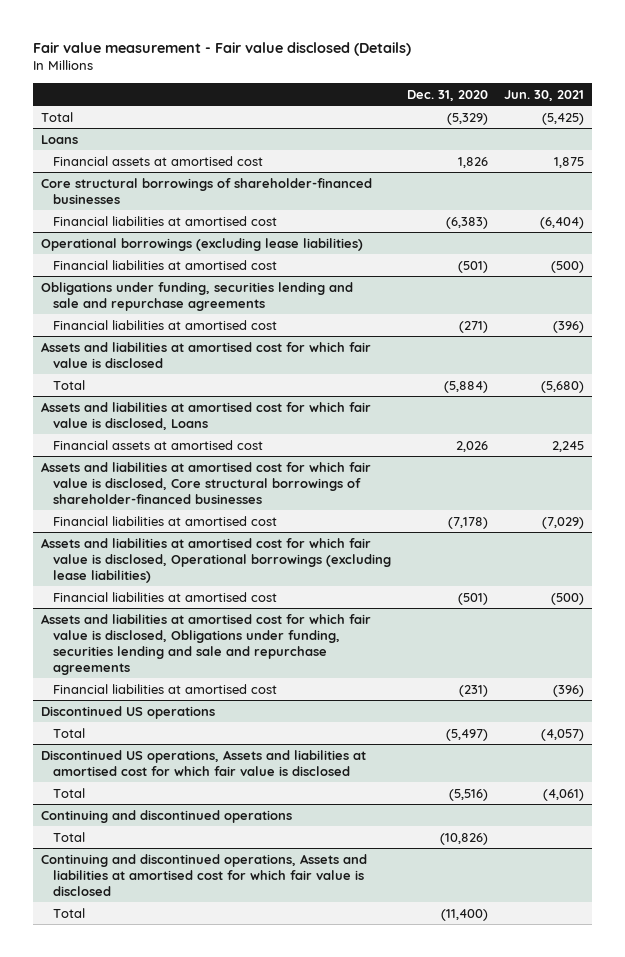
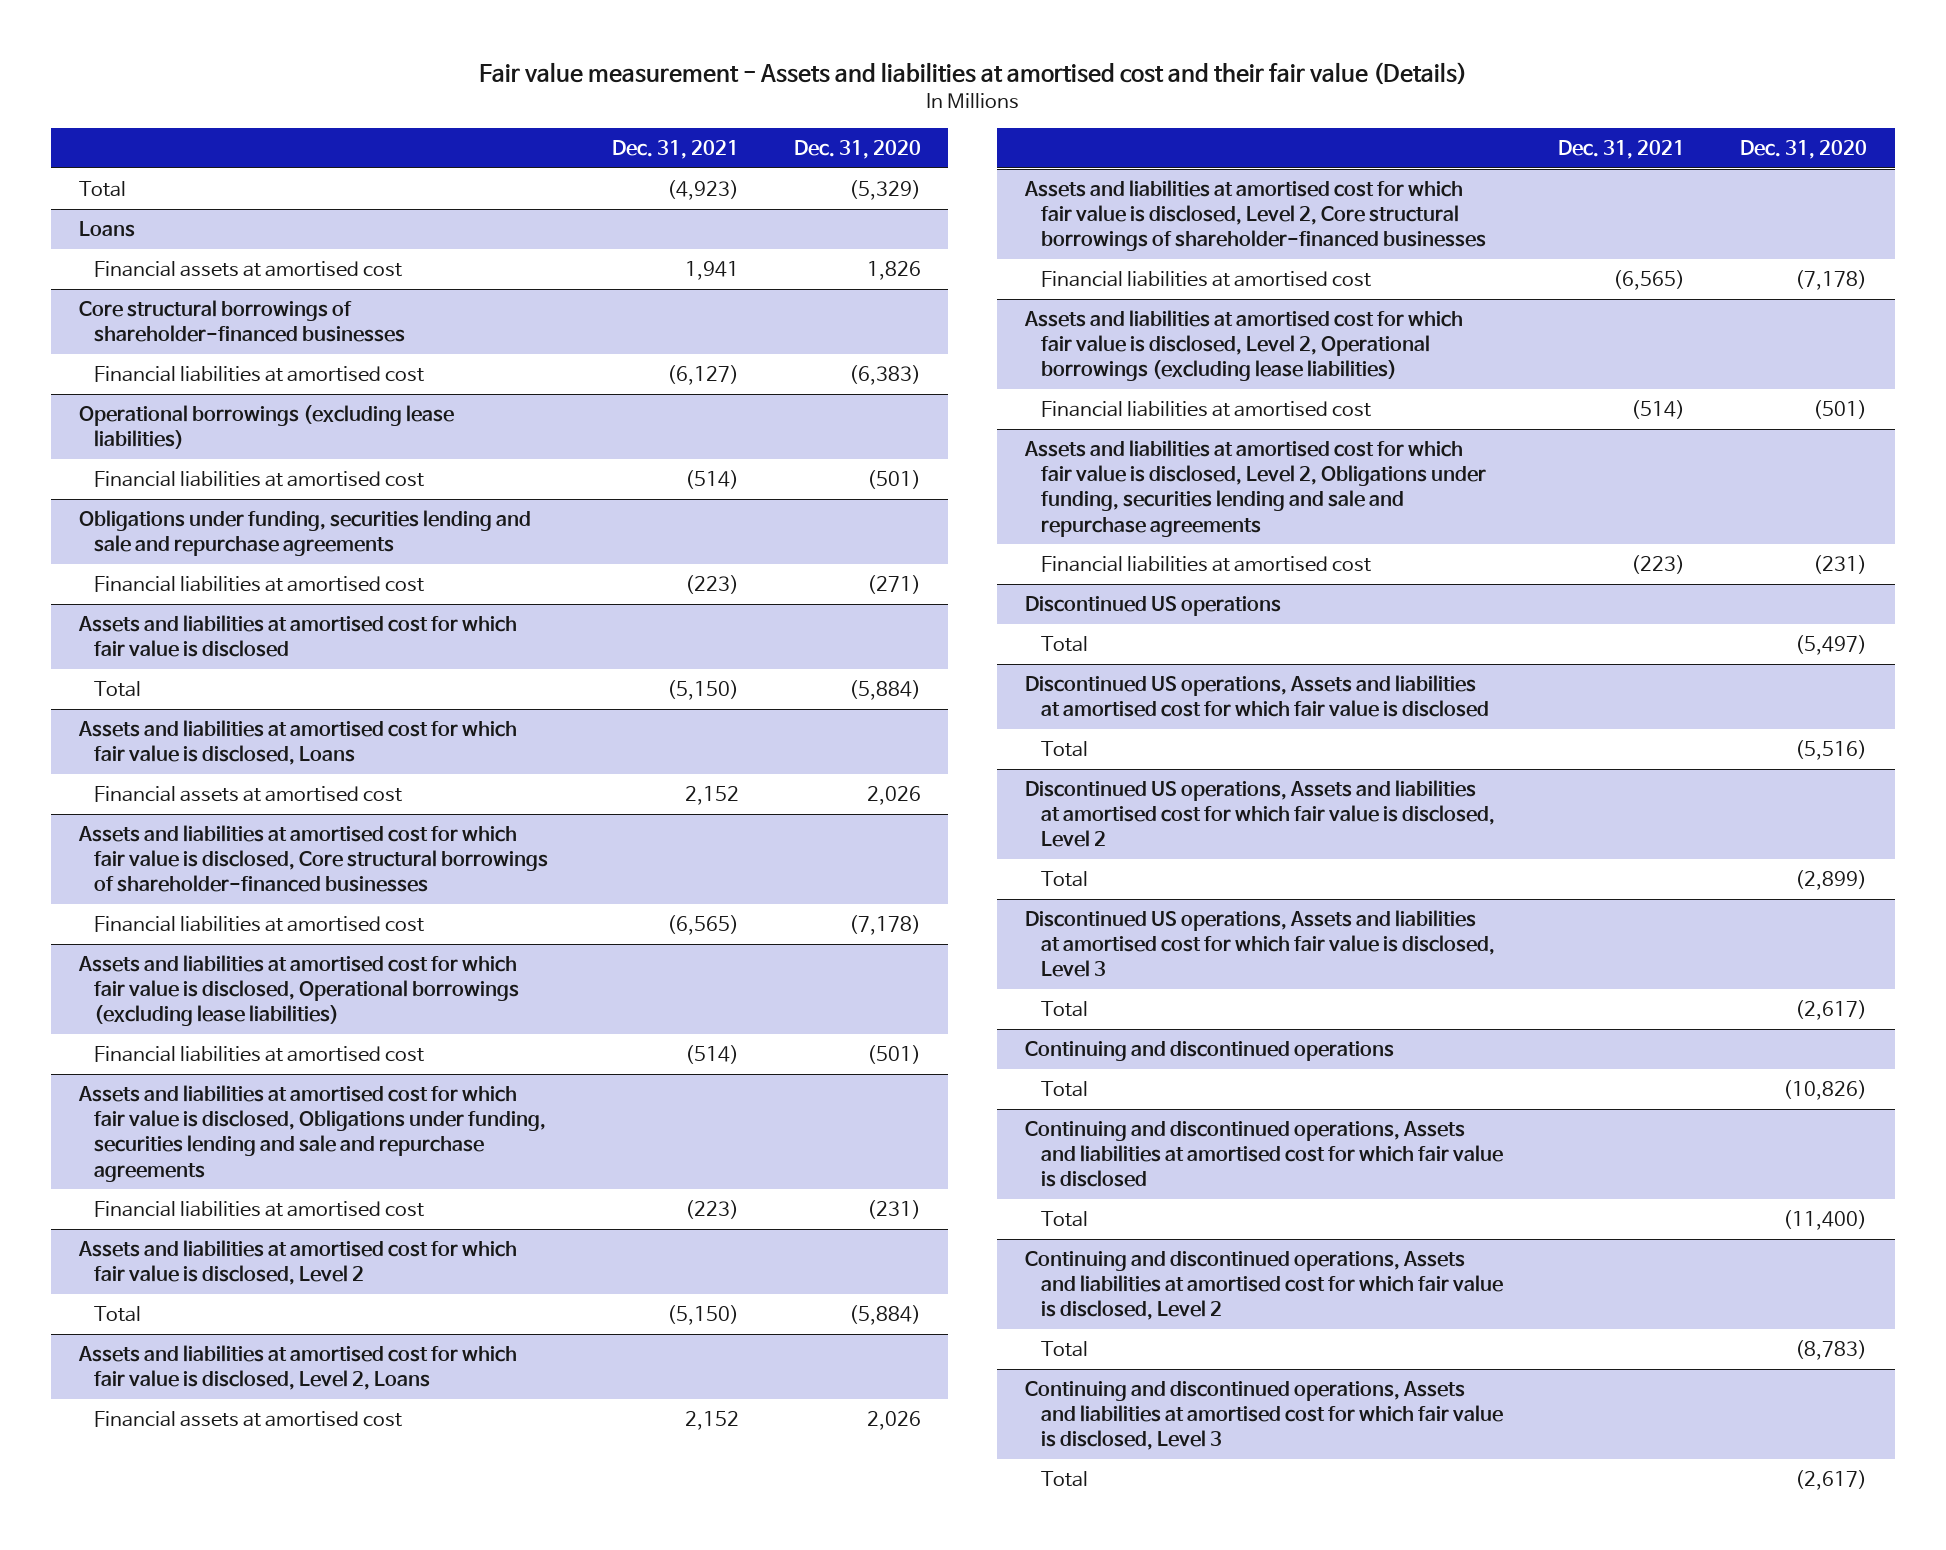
[33,42,412,57] Fair value measurement - Fair value disclosed (Details) -> [478,62,1467,86] Fair value measurement - Assets and liabilities at amortised cost and their fair value (Details)
[503,89,584,101] Jun. 30, 2021 -> none
none -> [611,139,739,159] Dec. 31, 2021
none -> [77,1240,517,1286] Assets and liabilities at amortised cost for which fair value is disclosed, Level 2
none -> [94,1306,142,1323] Total
none -> [77,1345,517,1391] Assets and liabilities at amortised cost for which fair value is disclosed, Level 2, Loans
none -> [94,1411,403,1428] Financial assets at amortised cost
none -> [1024,180,1486,252] Assets and liabilities at amortised cost for which fair value is disclosed, Level 2, Core structural borrowings of shareholder-financed businesses
none -> [1040,271,1371,288] Financial liabilities at amortised cost
none -> [1024,310,1464,382] Assets and liabilities at amortised cost for which fair value is disclosed, Level 2, Operational borrowings (excluding lease liabilities)
none -> [1040,401,1371,418] Financial liabilities at amortised cost
none -> [1024,440,1486,537] Assets and liabilities at amortised cost for which fair value is disclosed, Level 2, Obligations under funding, securities lending and sale and repurchase agreements
none -> [1040,556,1371,573] Financial liabilities at amortised cost
none -> [1025,780,1495,848] Discontinued US operations, Assets and liabilities at amortised cost for which fair value is disclosed, Level 2
none -> [1040,871,1088,888] Total
none -> [1025,910,1495,978] Discontinued US operations, Assets and liabilities at amortised cost for which fair value is disclosed, Level 3
none -> [1040,1001,1088,1018] Total
none -> [1025,1251,1503,1321] Continuing and discontinued operations, Assets and liabilities at amortised cost for which fair value is disclosed, Level 2
none -> [1040,1341,1088,1358] Total
none -> [1025,1381,1503,1451] Continuing and discontinued operations, Assets and liabilities at amortised cost for which fair value is disclosed, Level 3
none -> [1040,1471,1088,1488] Total

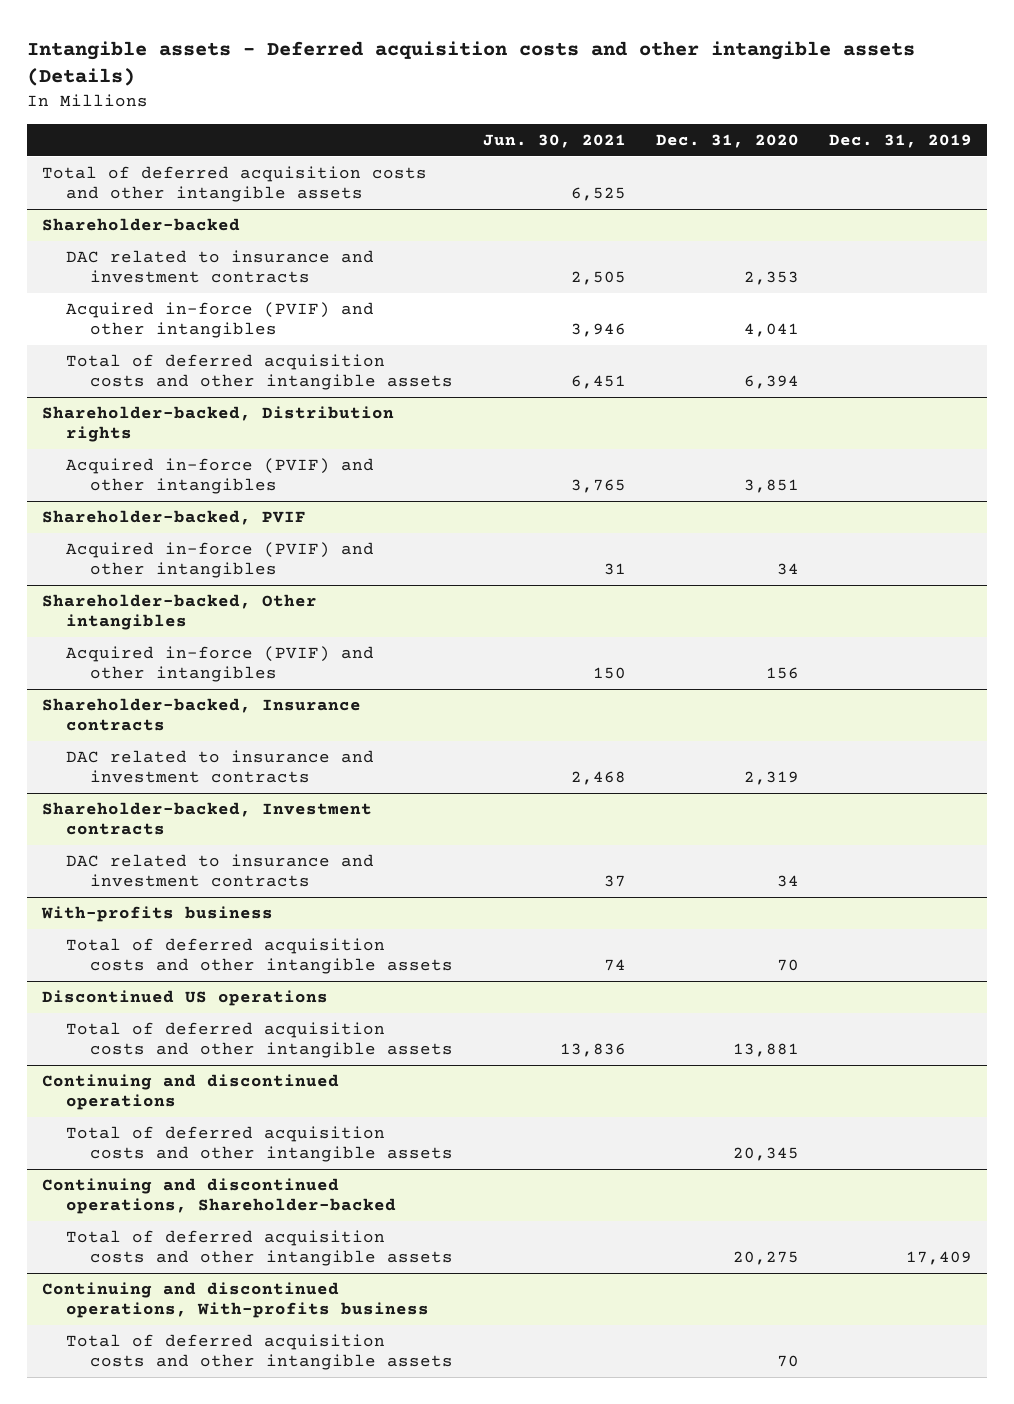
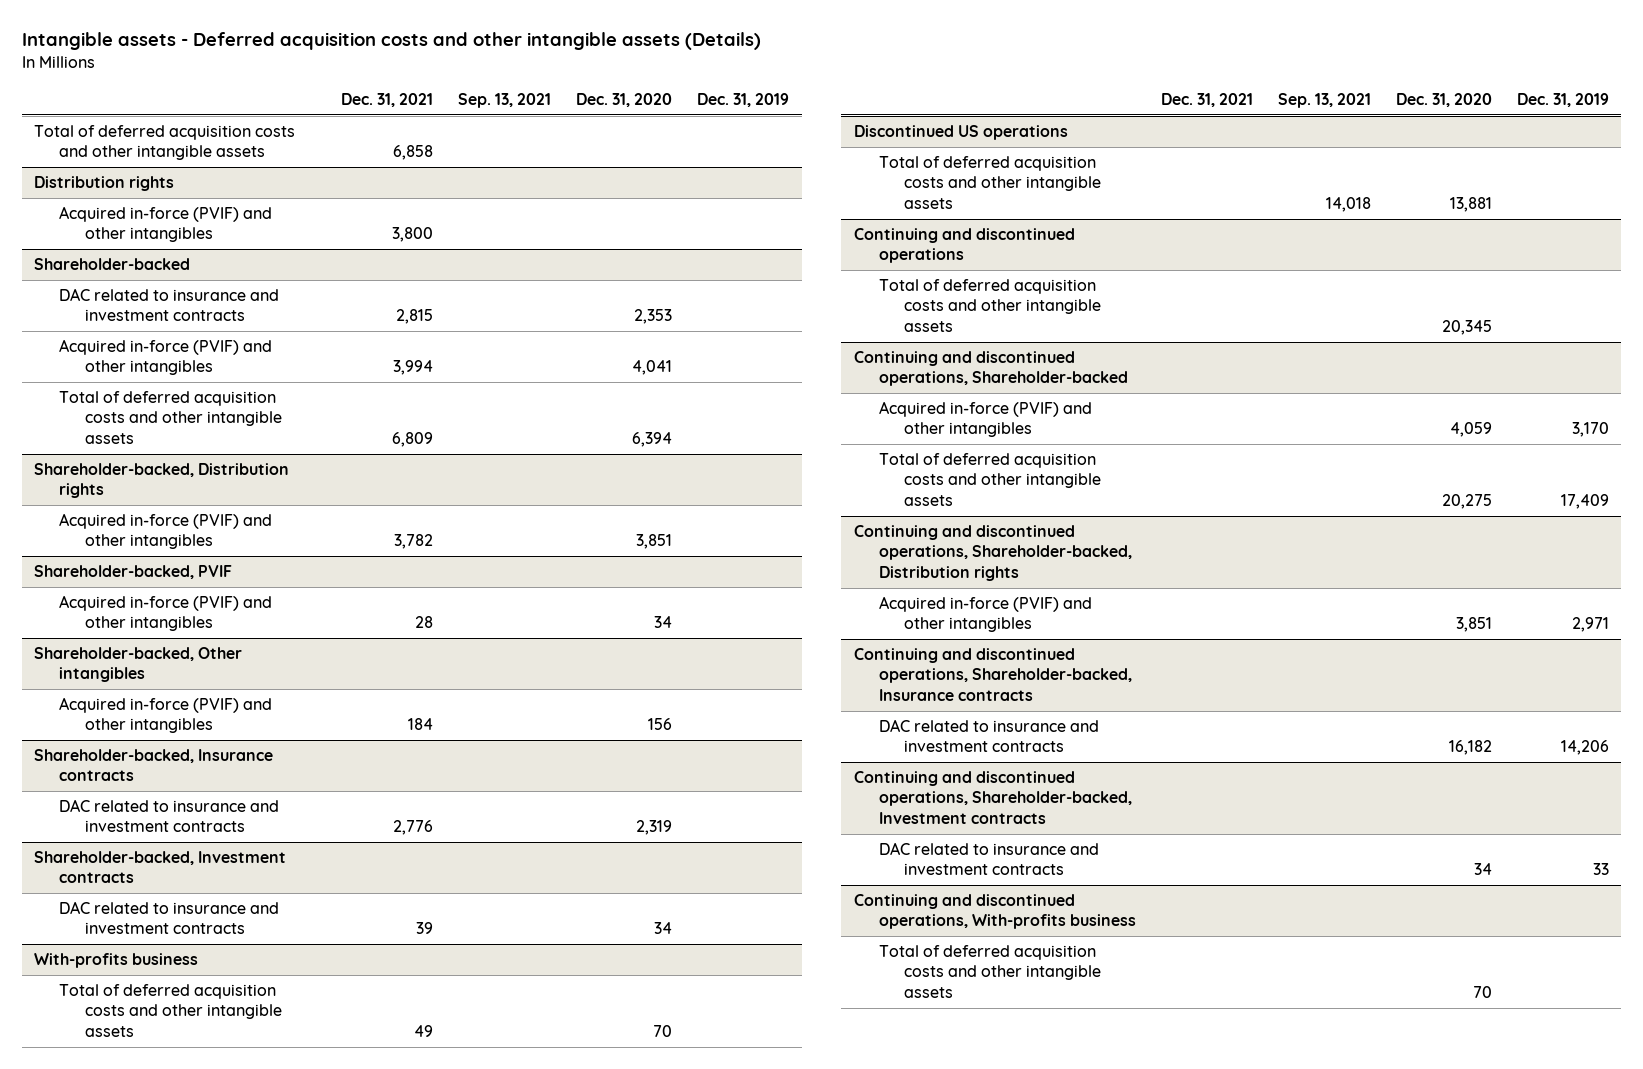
[482,134,626,149] Jun. 30, 2021 -> none
none -> [341,92,434,107] Dec. 31, 2021
none -> [458,92,552,108] Sep. 13, 2021
none -> [34,176,175,192] Distribution rights
none -> [59,206,273,243] Acquired in-force (PVIF) and other intangibles
none -> [879,401,1093,438] Acquired in-force (PVIF) and other intangibles
none -> [853,525,1133,581] Continuing and discontinued operations, Shareholder-backed, Distribution rights
none -> [879,596,1093,633] Acquired in-force (PVIF) and other intangibles
none -> [853,648,1133,701] Continuing and discontinued operations, Shareholder-backed, Insurance contracts
none -> [879,719,1100,753] DAC related to insurance and investment contracts
none -> [853,771,1133,824] Continuing and discontinued operations, Shareholder-backed, Investment contracts
none -> [879,842,1100,876] DAC related to insurance and investment contracts

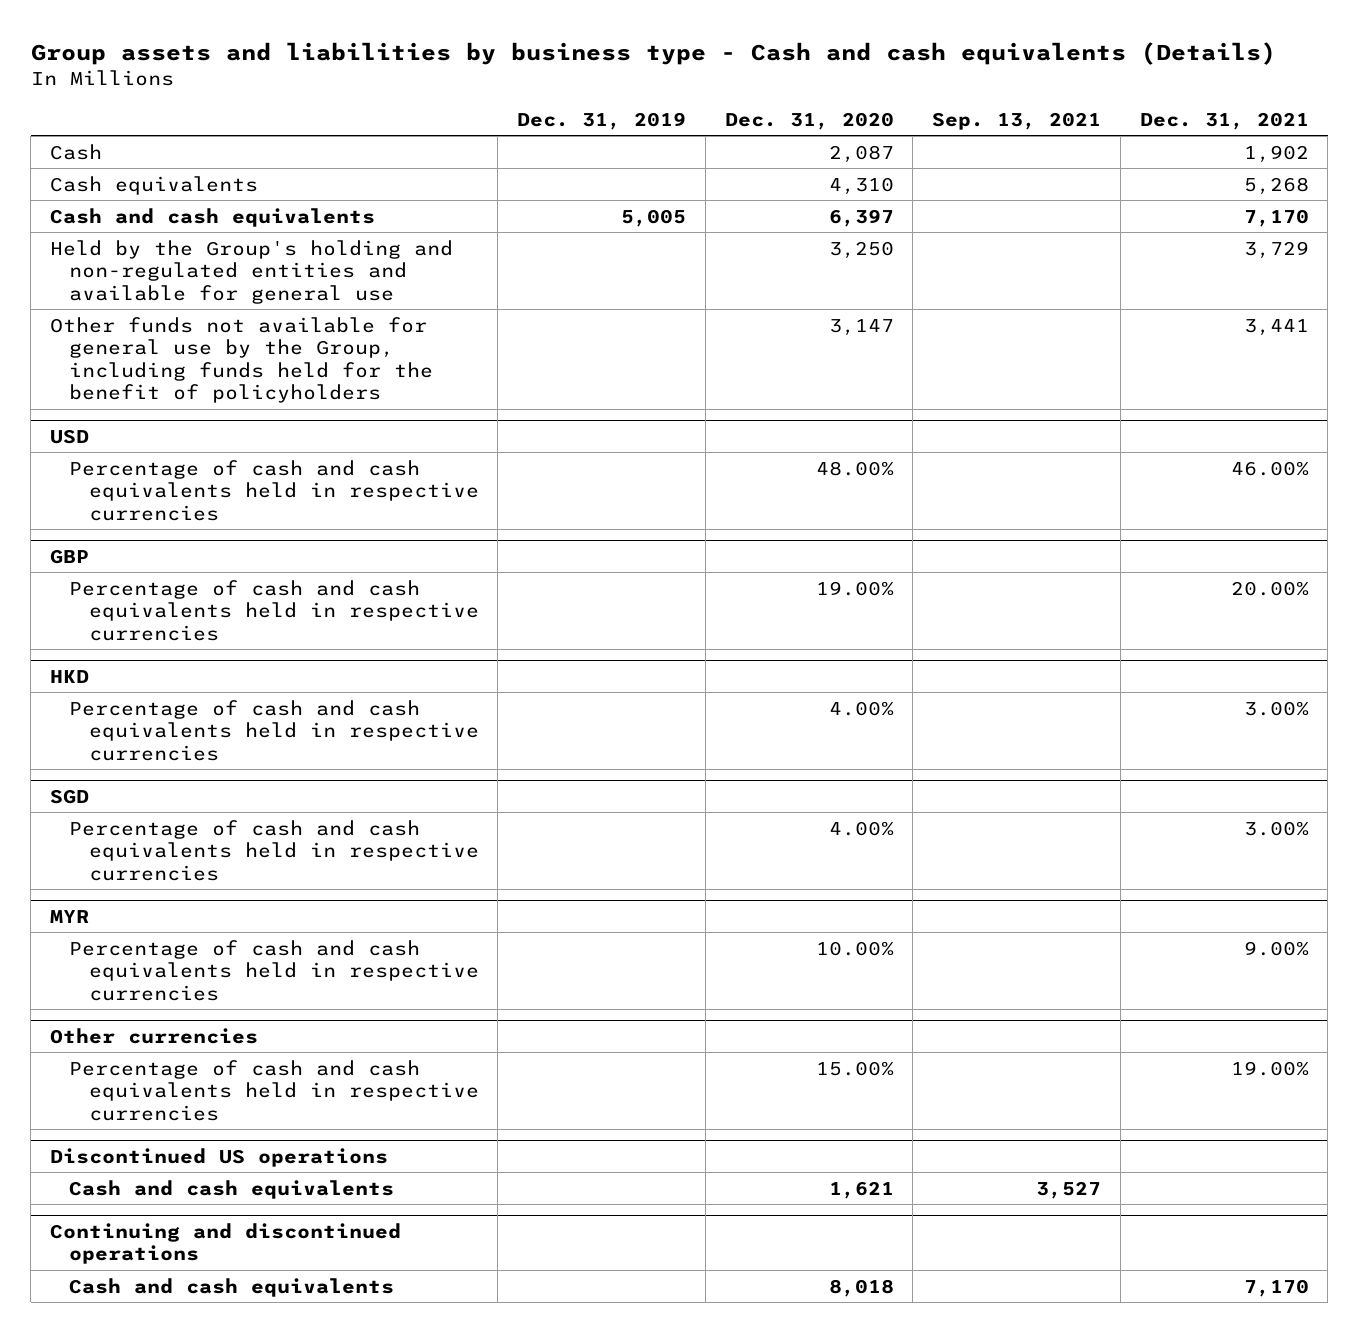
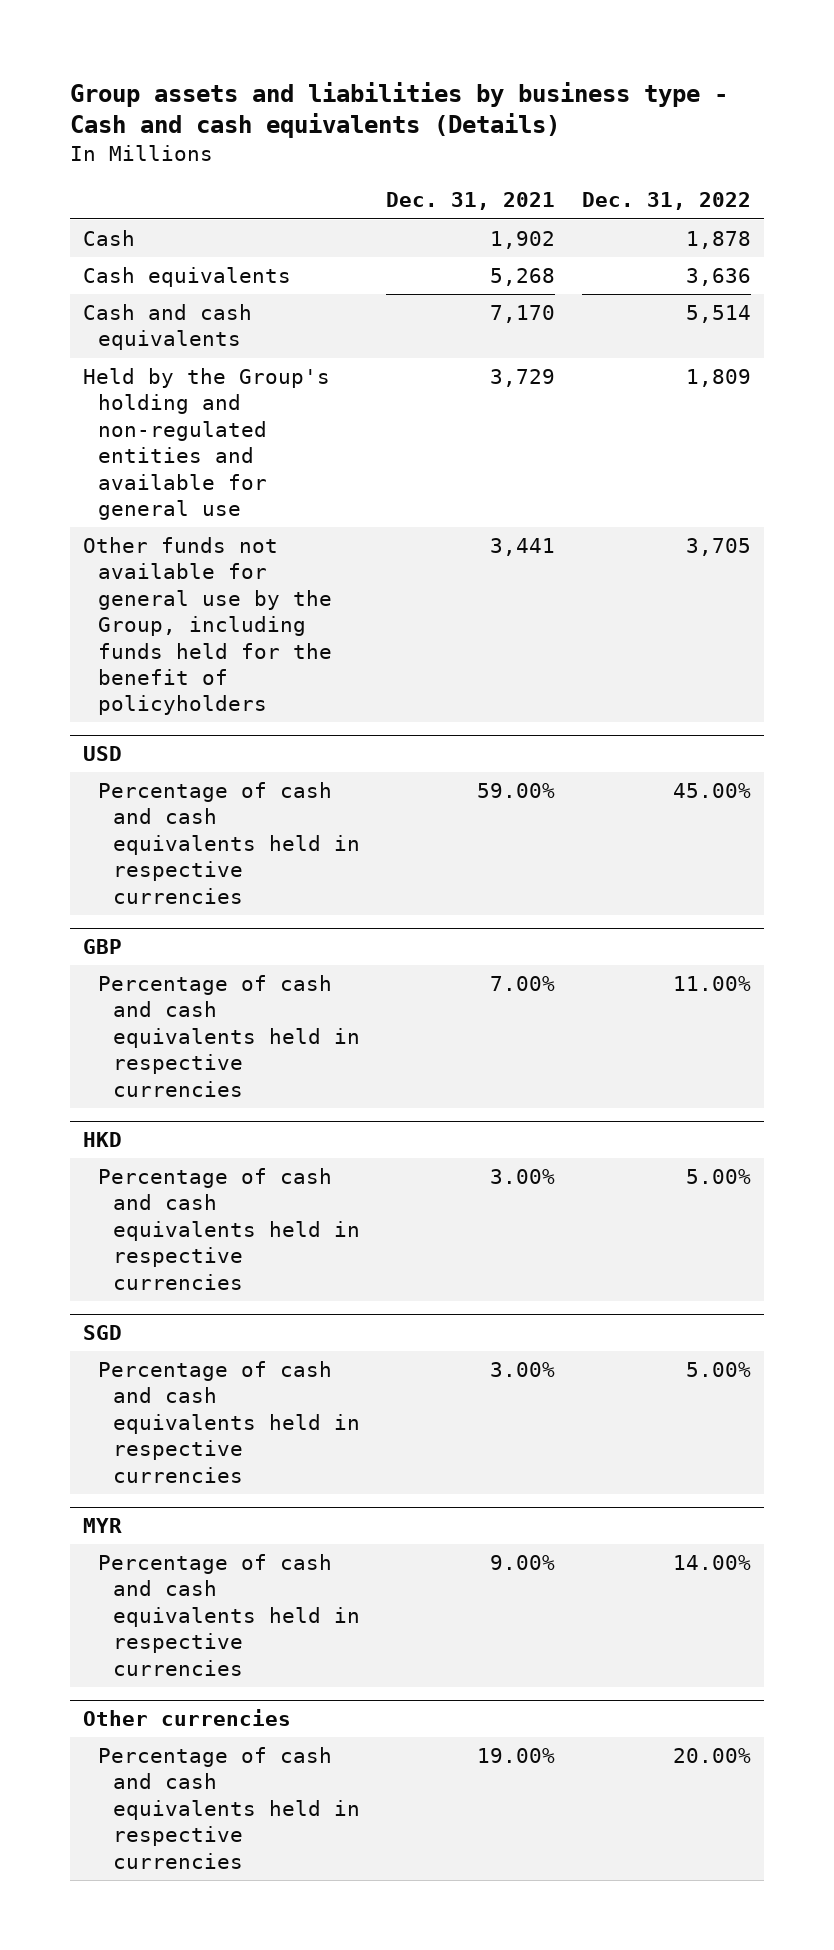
[517,111,687,130] Dec. 31, 2019 -> none
[724,111,894,130] Dec. 31, 2020 -> none
[932,111,1102,130] Sep. 13, 2021 -> none
none -> [581,192,751,211] Dec. 31, 2022
[1230,460,1309,476] 46.00% -> [477,783,556,799] 59.00%
[1230,580,1309,596] 20.00% -> [490,976,556,992] 7.00%
[49,1147,388,1167] Discontinued US operations -> none
[69,1179,395,1199] Cash and cash equivalents -> none
[49,1222,401,1265] Continuing and discontinued operations -> none
[69,1277,395,1297] Cash and cash equivalents -> none

